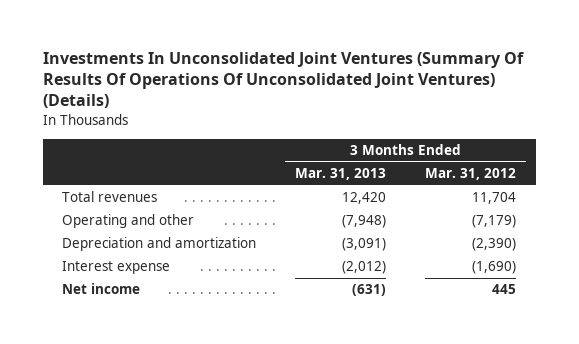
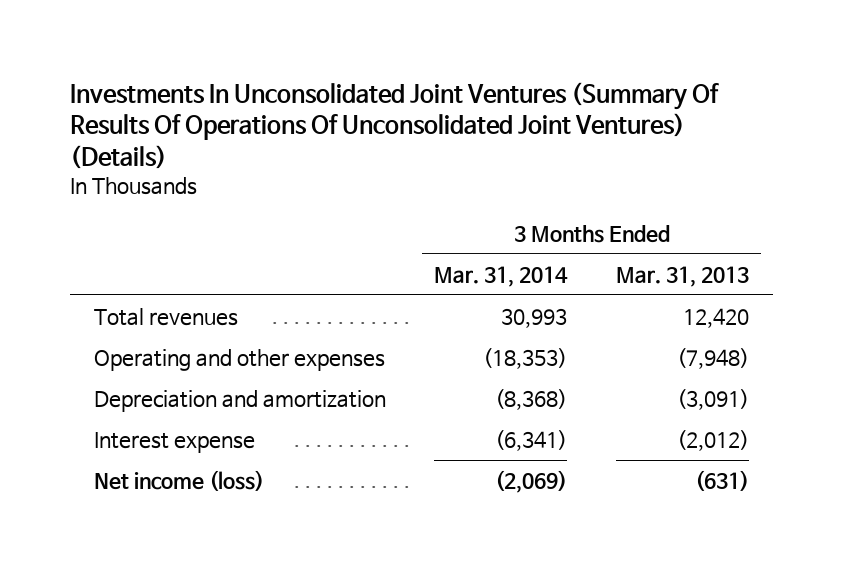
[425,168,517,181] Mar. 31, 2012 -> none
none -> [434,265,569,287] Mar. 31, 2014
[62,214,195,229] Operating and other -> [94,348,386,371] Operating and other expenses
[62,283,141,295] Net income -> [94,469,265,491] Net income (loss)

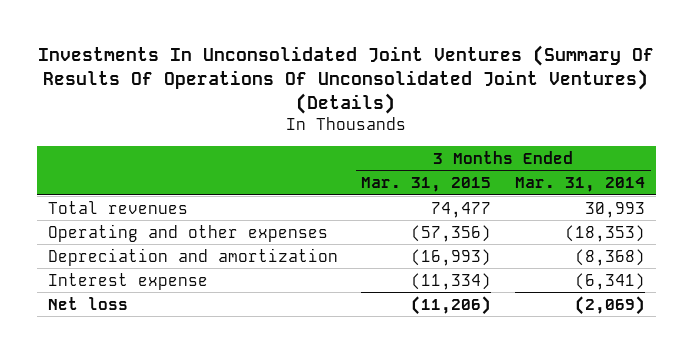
[615,265,749,287] Mar. 31, 2013 -> none
none -> [361,176,492,192] Mar. 31, 2015
[94,469,265,491] Net income (loss) -> [48,296,129,310] Net loss

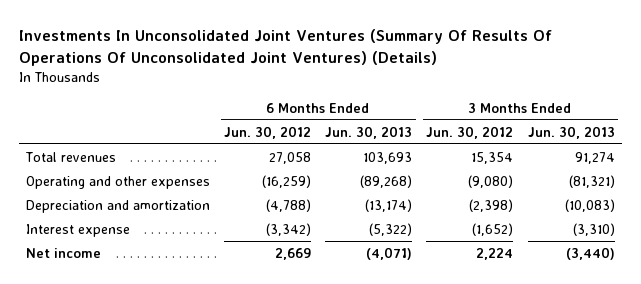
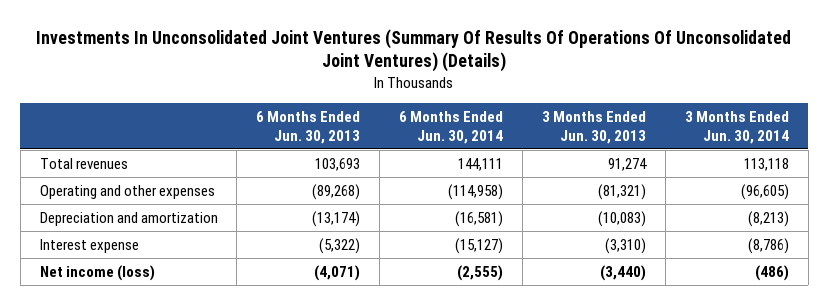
[224,125,312,139] Jun. 30, 2012 -> none
[426,125,514,139] Jun. 30, 2012 -> none
none -> [399,110,504,144] 6 Months Ended Jun. 30, 2014
none -> [684,110,789,144] 3 Months Ended Jun. 30, 2014
[26,247,102,258] Net income -> [39,264,155,281] Net income (loss)

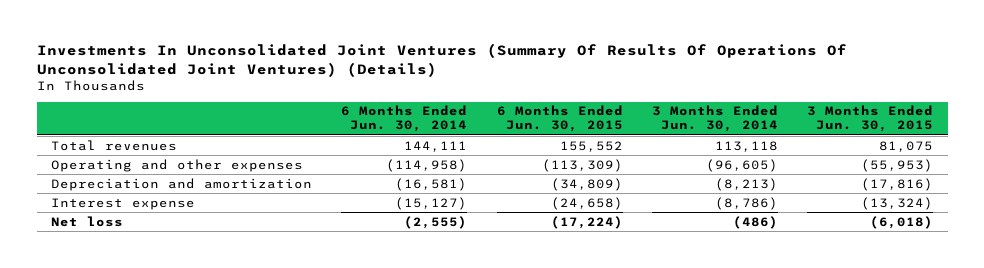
[256,110,361,144] 6 Months Ended Jun. 30, 2013 -> none
[541,110,646,144] 3 Months Ended Jun. 30, 2013 -> none
none -> [496,105,623,133] 6 Months Ended Jun. 30, 2015
none -> [807,105,934,133] 3 Months Ended Jun. 30, 2015
[39,264,155,281] Net income (loss) -> [51,215,124,227] Net loss

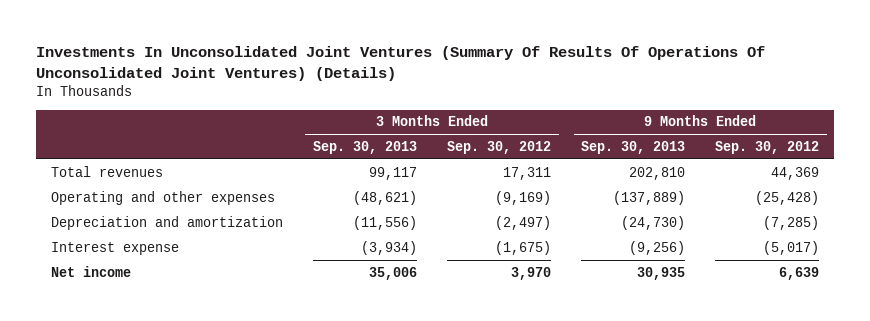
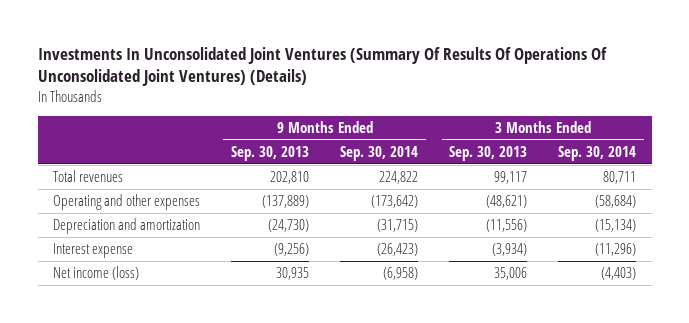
[446,141,551,155] Sep. 30, 2012 -> none
[715,141,820,155] Sep. 30, 2012 -> none
none -> [340,145,419,161] Sep. 30, 2014
none -> [558,145,637,161] Sep. 30, 2014
[50,265,131,277] Net income -> [53,266,140,281] Net income (loss)

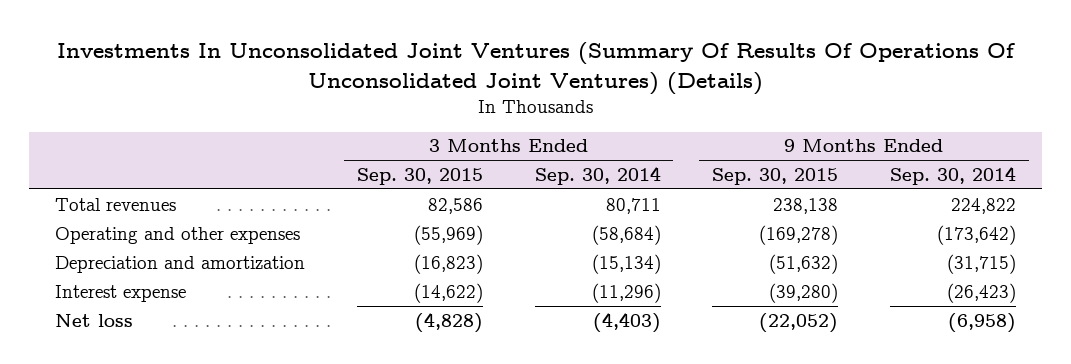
[231,145,310,161] Sep. 30, 2013 -> none
[449,145,528,161] Sep. 30, 2013 -> none
none -> [356,167,483,185] Sep. 30, 2015
none -> [712,167,839,185] Sep. 30, 2015
[53,266,140,281] Net income (loss) -> [55,313,134,327] Net loss

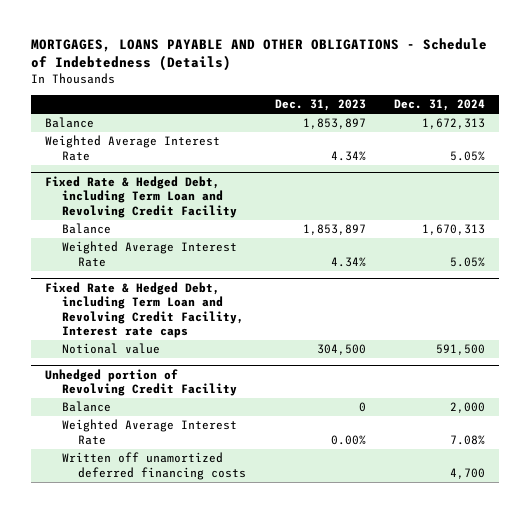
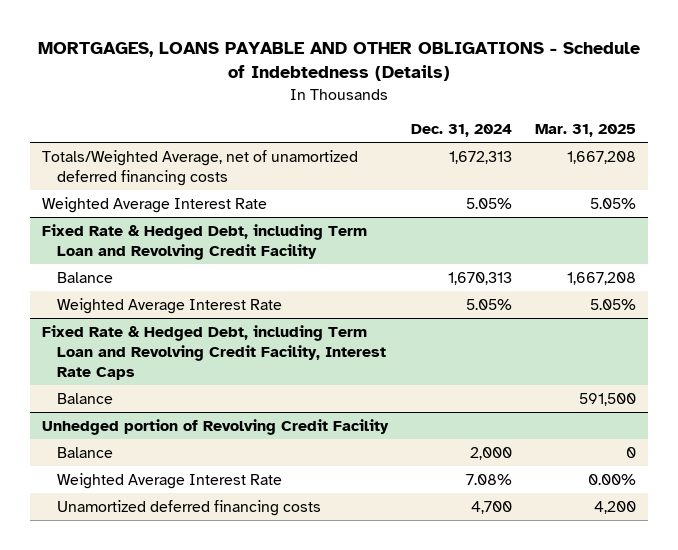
[274,99,366,112] Dec. 31, 2023 -> none
none -> [535,124,637,138] Mar. 31, 2025
[45,117,95,129] Balance -> [41,149,358,186] Totals/Weighted Average, net of unamortized deferred financing costs
[61,343,160,355] Notional value -> none
[45,281,244,338] Fixed Rate & Hedged Debt, including Term Loan and Revolving Credit Facility, Interest rate caps -> [41,324,386,381] Fixed Rate & Hedged Debt, including Term Loan and Revolving Credit Facility, Interest Rate Caps
none -> [56,392,113,404] Balance
[61,452,247,480] Written off unamortized deferred financing costs -> [56,499,321,516] Unamortized deferred financing costs

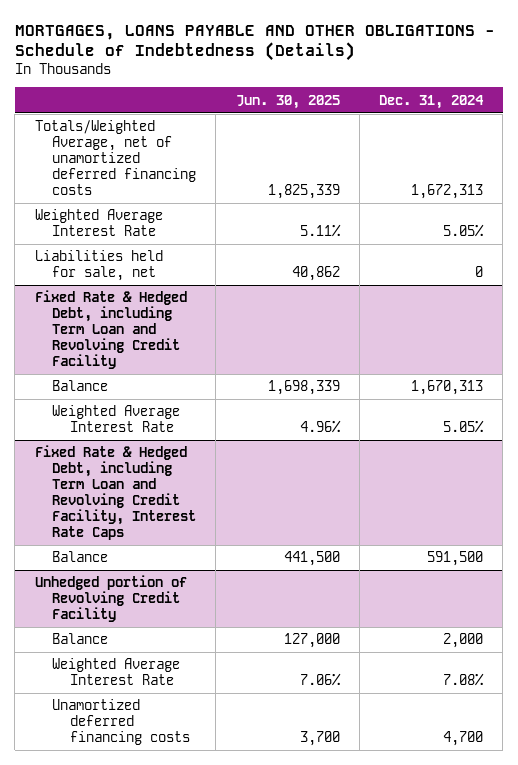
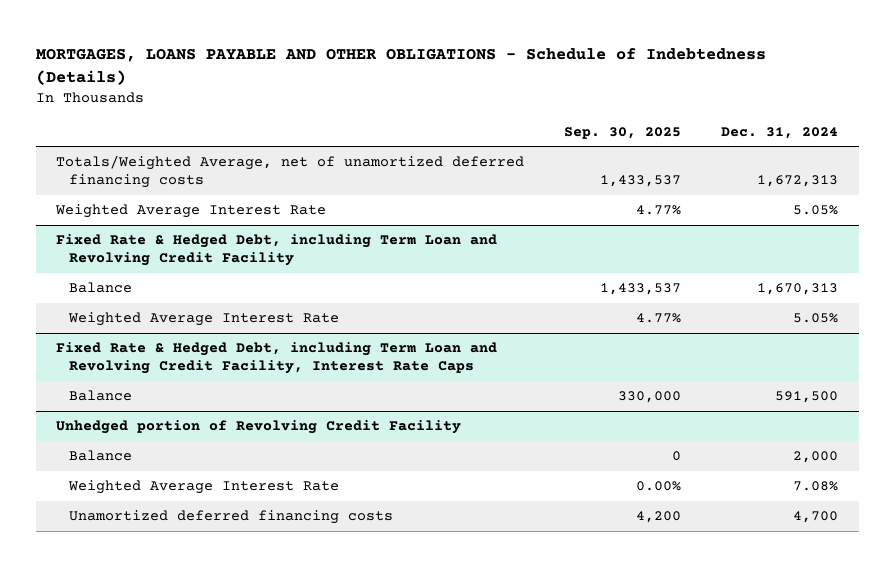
[235,94,340,109] Jun. 30, 2025 -> none
none -> [564,126,682,139] Sep. 30, 2025
[34,250,163,282] Liabilities held for sale, net -> none

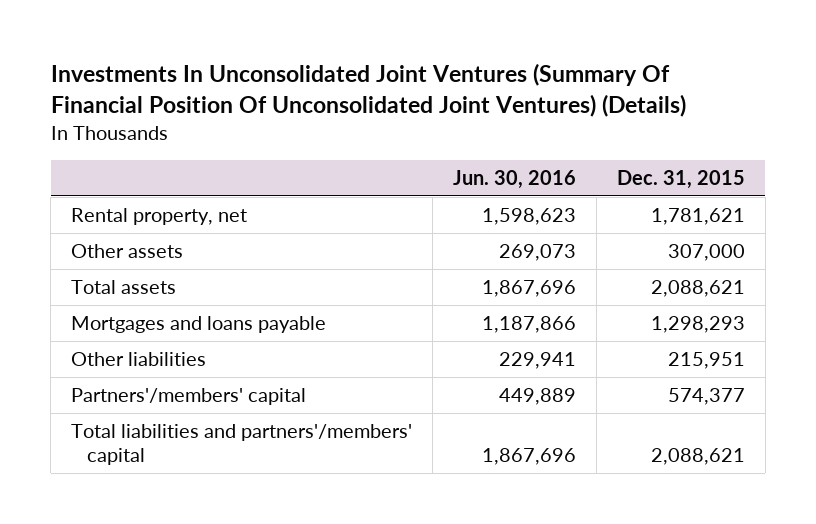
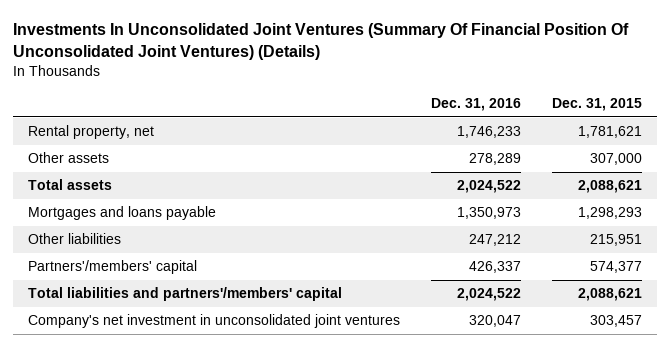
[452,169,576,189] Jun. 30, 2016 -> none
none -> [431,98,522,112] Dec. 31, 2016
none -> [28,314,401,329] Company's net investment in unconsolidated joint ventures

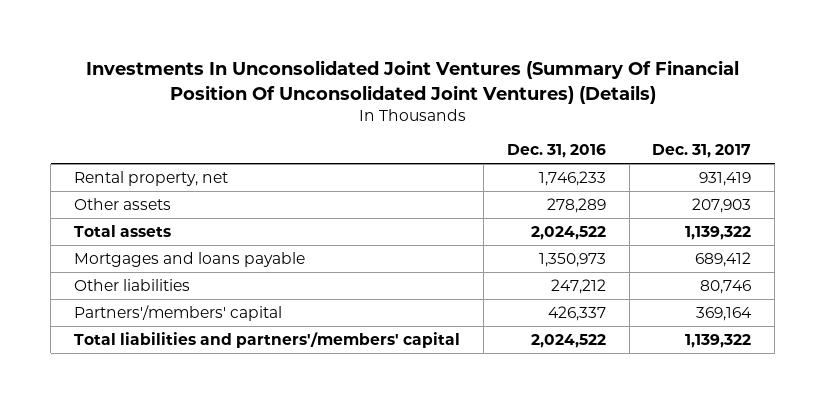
[551,98,642,112] Dec. 31, 2015 -> none
none -> [652,144,752,159] Dec. 31, 2017
[28,314,401,329] Company's net investment in unconsolidated joint ventures -> none

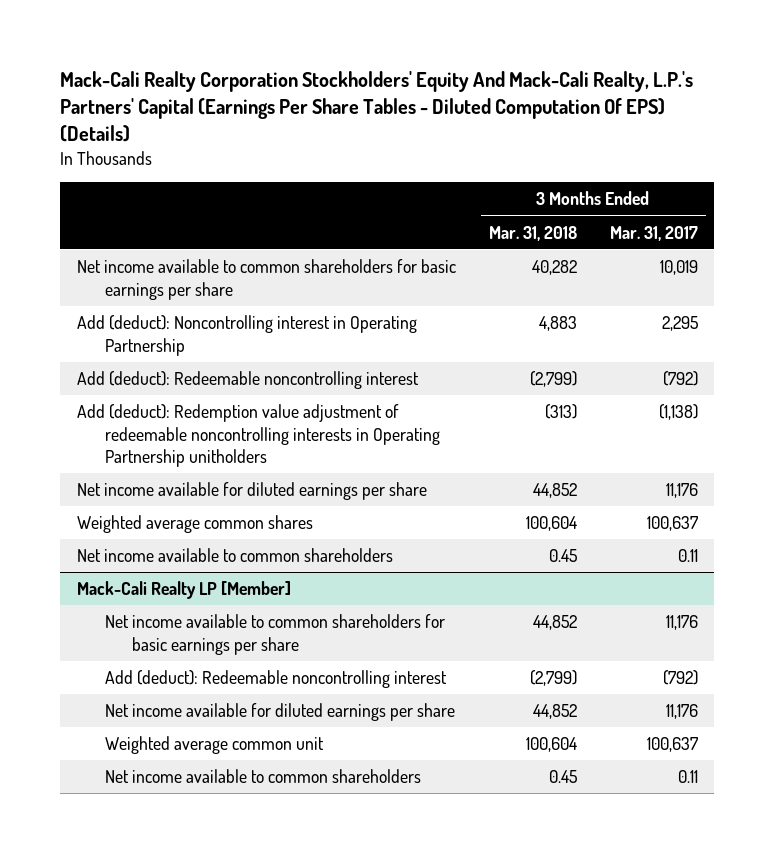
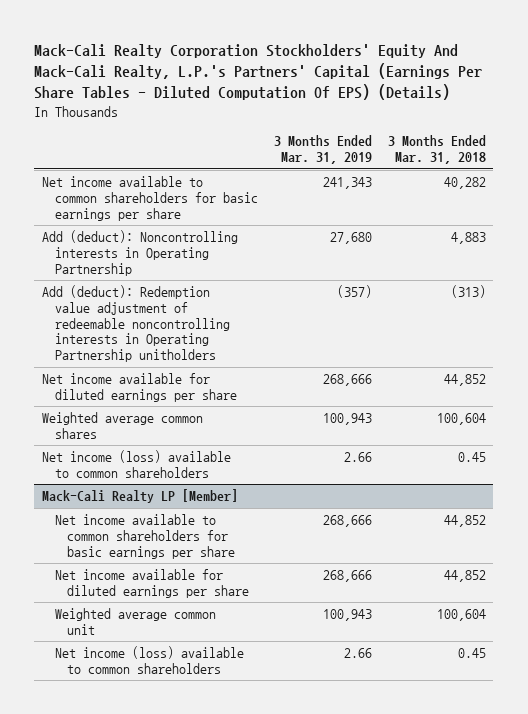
[609,225,698,241] Mar. 31, 2017 -> none
none -> [273,135,372,165] 3 Months Ended Mar. 31, 2019
[76,370,419,389] Add (deduct): Redeemable noncontrolling interest -> none
[76,314,417,356] Add (deduct): Noncontrolling interest in Operating Partnership -> [42,230,239,276] Add (deduct): Noncontrolling interests in Operating Partnership
[76,547,393,562] Net income available to common shareholders -> [42,450,232,478] Net income (loss) available to common shareholders
[104,669,447,688] Add (deduct): Redeemable noncontrolling interest -> none
[104,768,421,783] Net income available to common shareholders -> [54,646,244,674] Net income (loss) available to common shareholders

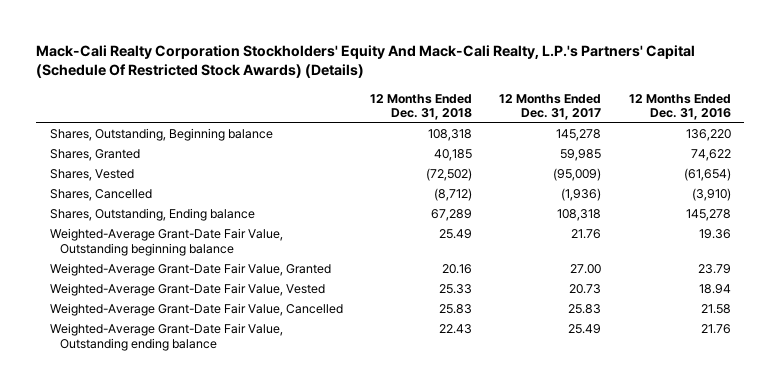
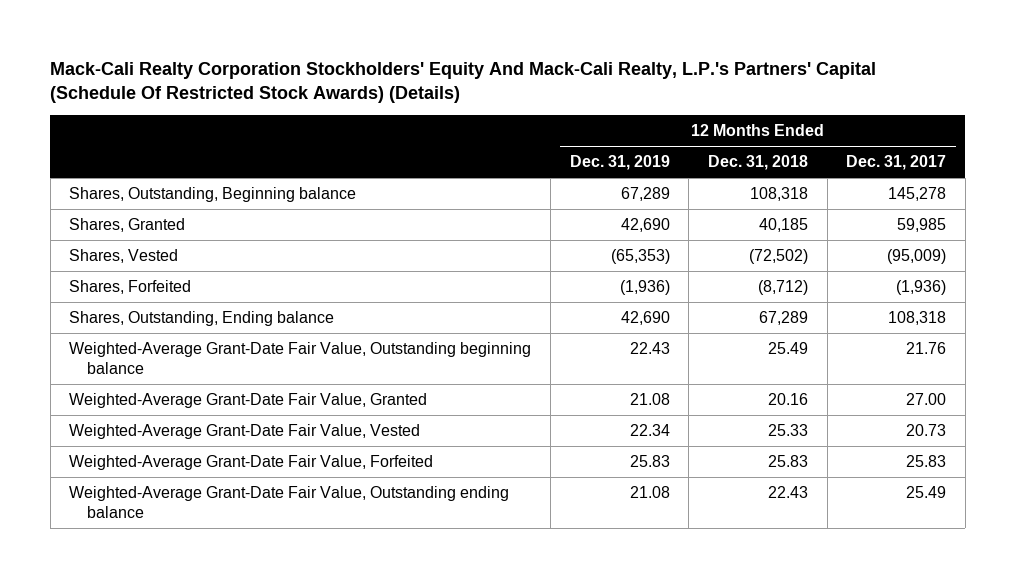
[628,93,731,121] 12 Months Ended Dec. 31, 2016 -> none
none -> [569,155,670,171] Dec. 31, 2019
[49,189,152,202] Shares, Cancelled -> [69,279,192,294] Shares, Forfeited
[49,303,343,317] Weighted-Average Grant-Date Fair Value, Cancelled -> [69,454,434,470] Weighted-Average Grant-Date Fair Value, Forfeited

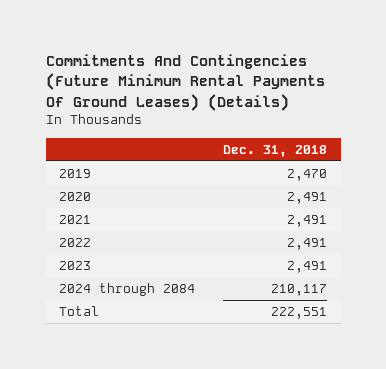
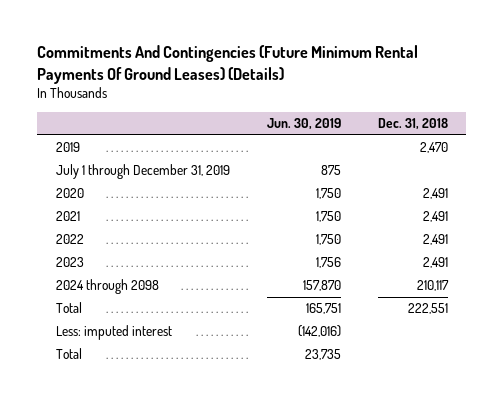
none -> [266,118,341,131] Jun. 30, 2019
none -> [55,164,230,180] July 1 through December 31, 2019
[59,283,196,297] 2024 through 2084 -> [55,279,159,295] 2024 through 2098
none -> [55,325,172,341] Less: imputed interest
none -> [55,348,82,360] Total

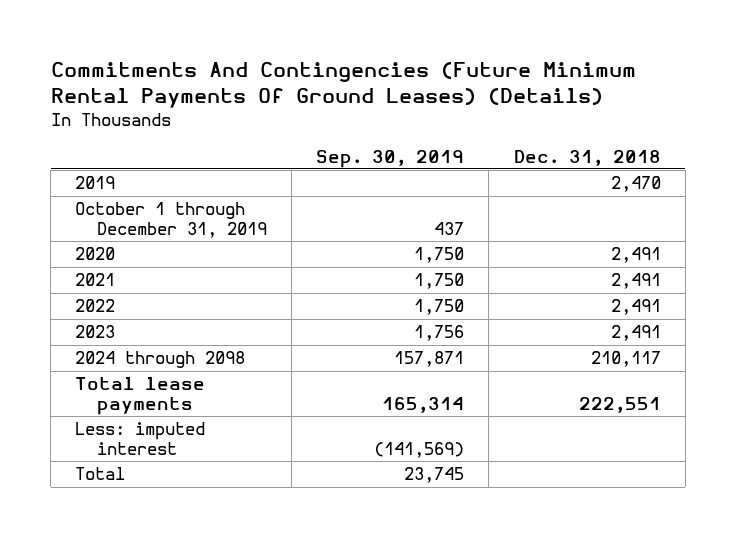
[266,118,341,131] Jun. 30, 2019 -> none
none -> [316,149,465,168] Sep. 30, 2019
[55,164,230,180] July 1 through December 31, 2019 -> [75,202,267,239] October 1 through December 31, 2019
[55,302,82,314] Total -> [75,377,206,416] Total lease payments

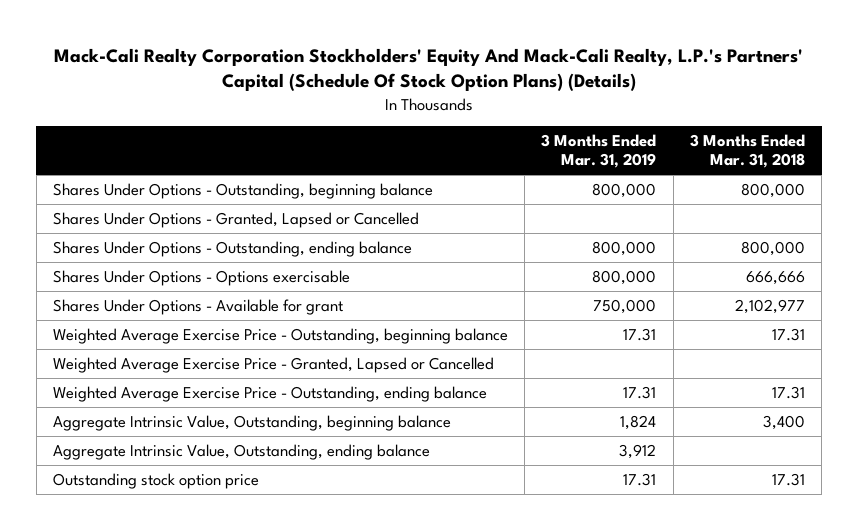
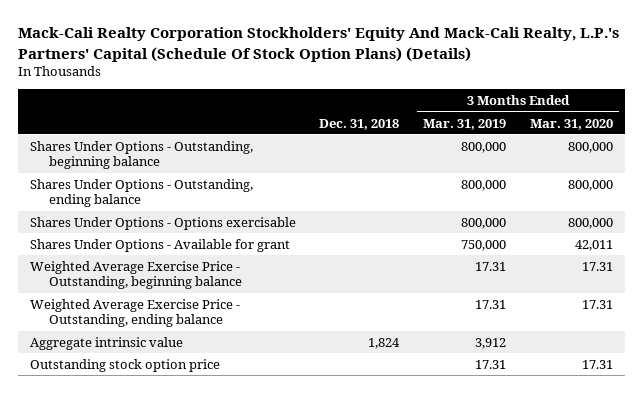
[690,133,806,169] 3 Months Ended Mar. 31, 2018 -> none
none -> [319,118,400,130] Dec. 31, 2018
none -> [529,118,613,130] Mar. 31, 2020
[52,211,419,228] Shares Under Options - Granted, Lapsed or Cancelled -> none
[52,356,494,373] Weighted Average Exercise Price - Granted, Lapsed or Cancelled -> none
[52,443,430,460] Aggregate Intrinsic Value, Outstanding, ending balance -> none
[52,414,451,431] Aggregate Intrinsic Value, Outstanding, beginning balance -> [29,336,183,350] Aggregate intrinsic value
[620,414,657,430] 1,824 -> [474,337,506,349] 3,912

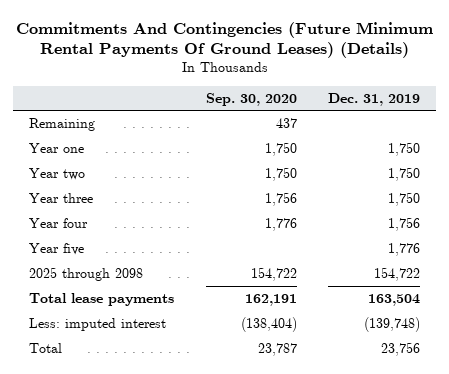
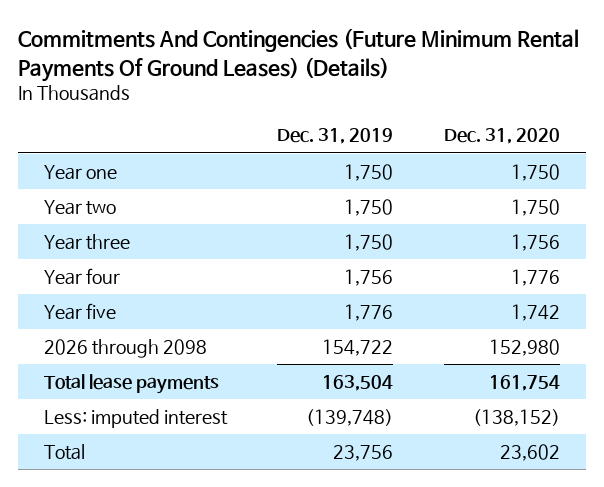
[205,92,297,106] Sep. 30, 2020 -> none
none -> [444,128,561,145] Dec. 31, 2020
[28,117,95,131] Remaining -> none
[28,266,143,281] 2025 through 2098 -> [43,339,207,359] 2026 through 2098

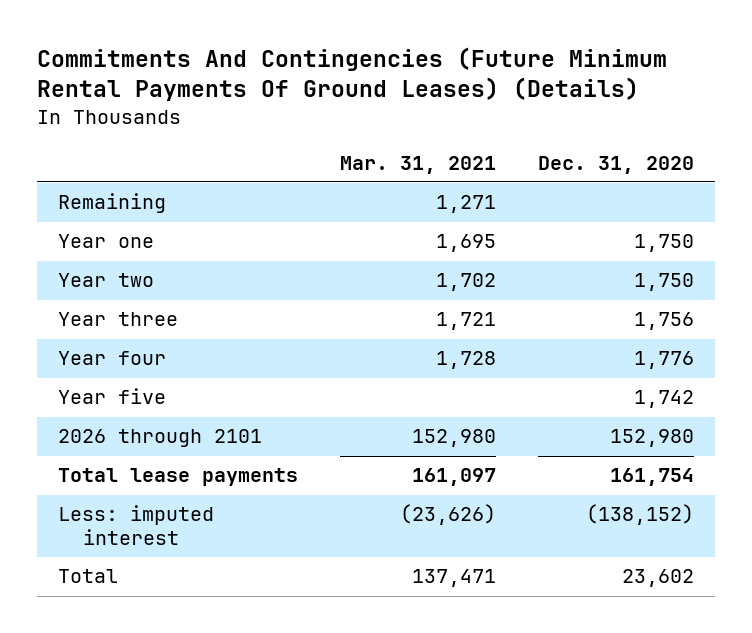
[277,128,394,145] Dec. 31, 2019 -> none
none -> [339,155,496,174] Mar. 31, 2021
none -> [57,193,166,214] Remaining
[43,339,207,359] 2026 through 2098 -> [57,429,262,448] 2026 through 2101

